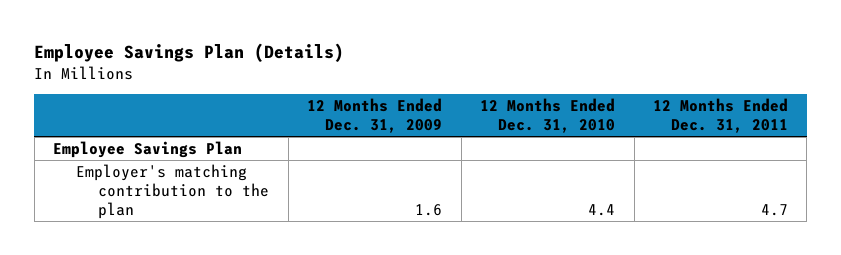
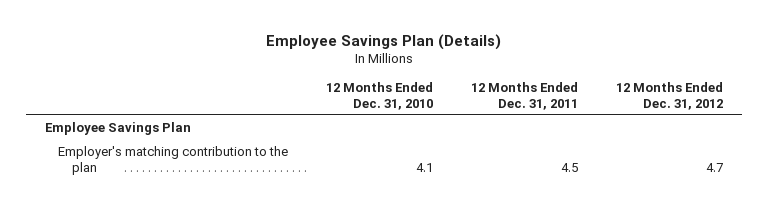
[307,98,443,134] 12 Months Ended Dec. 31, 2009 -> none
none -> [615,82,723,110] 12 Months Ended Dec. 31, 2012
[588,203,616,216] 4.4 -> [416,162,434,172] 4.1
[761,203,789,216] 4.7 -> [561,162,579,172] 4.5

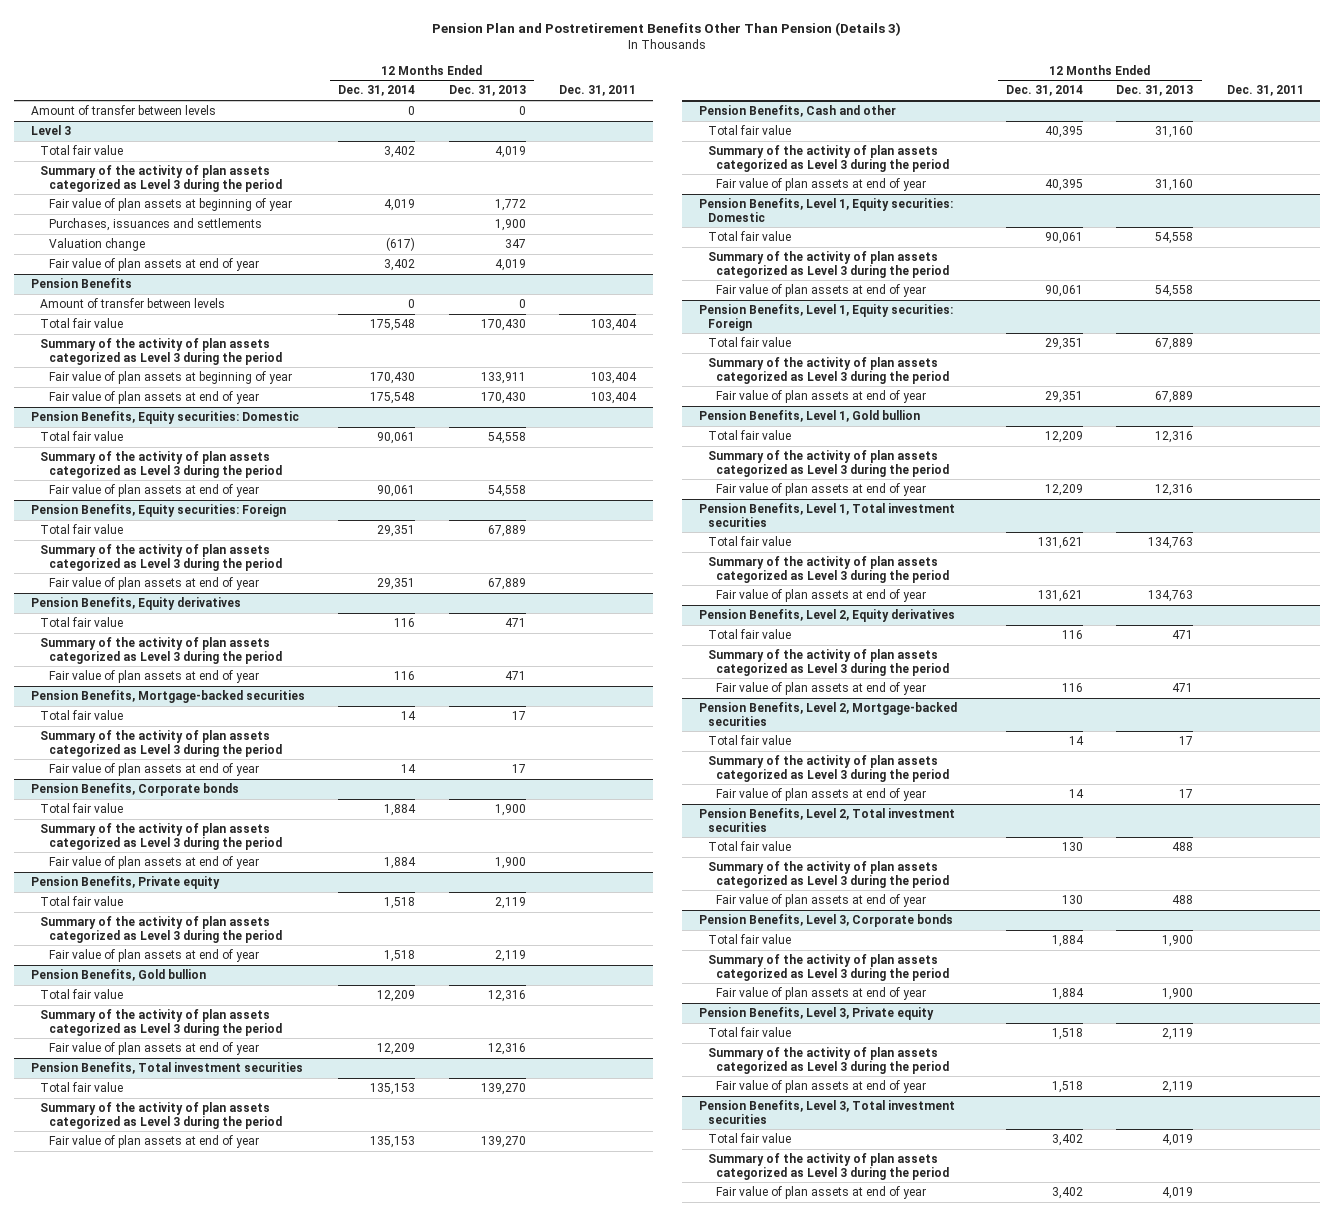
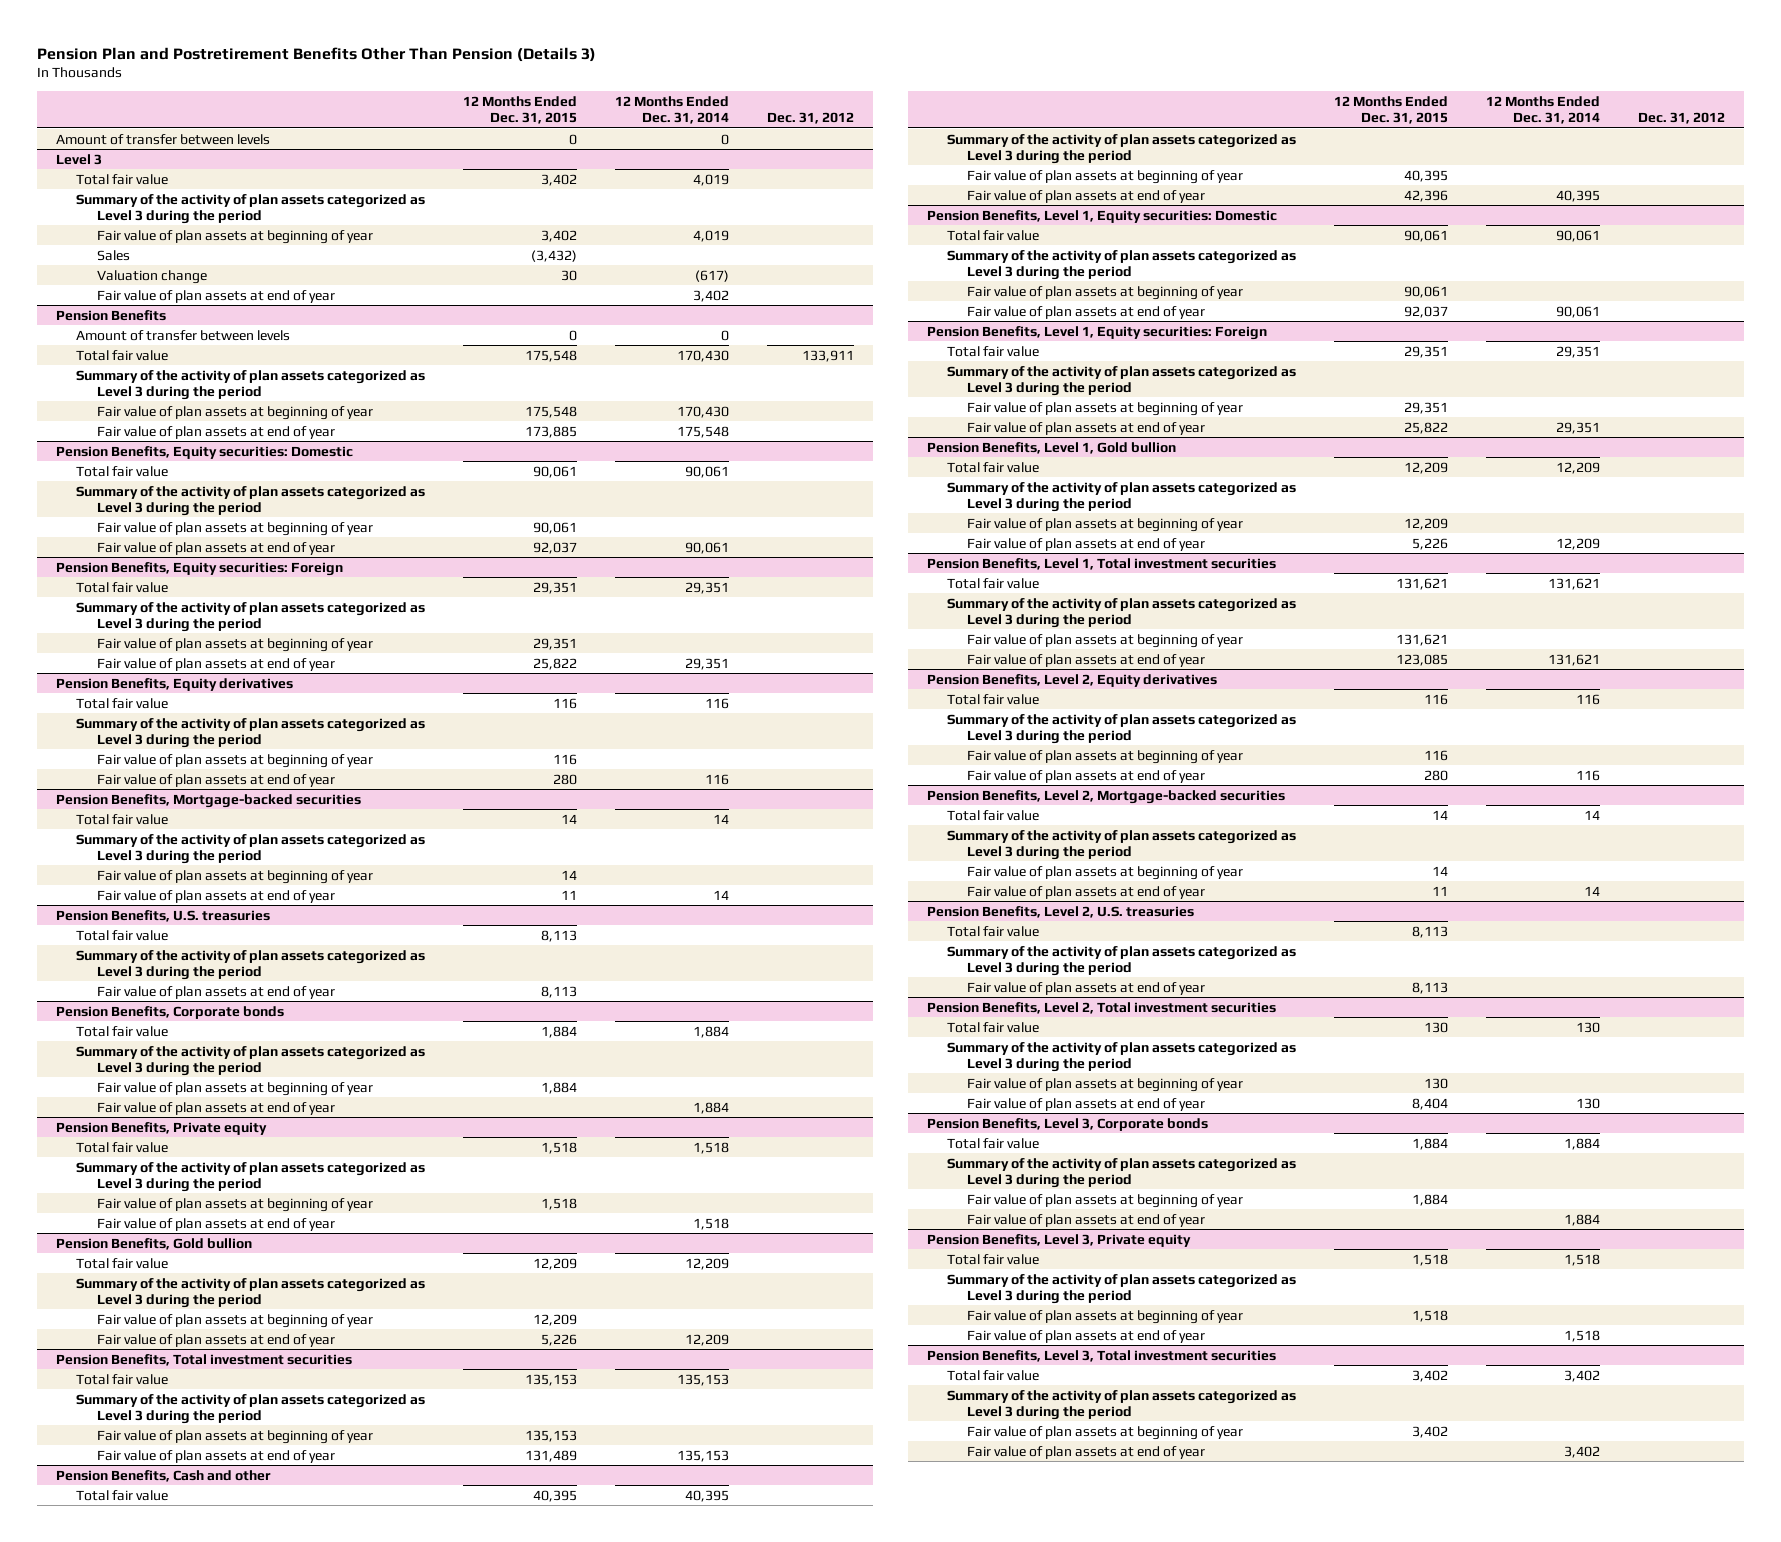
[448,85,526,97] Dec. 31, 2013 -> none
[558,85,636,97] Dec. 31, 2011 -> none
none -> [463,95,578,125] 12 Months Ended Dec. 31, 2015
none -> [767,112,855,125] Dec. 31, 2012
[384,146,416,159] 3,402 -> [693,173,730,186] 4,019
[48,218,262,232] Purchases, issuances and settlements -> [96,249,130,261] Sales
[370,319,416,332] 175,548 -> [677,349,730,362] 170,430
none -> [96,521,373,536] Fair value of plan assets at beginning of year
none -> [96,637,373,652] Fair value of plan assets at beginning of year
none -> [96,753,373,768] Fair value of plan assets at beginning of year
none -> [96,869,373,884] Fair value of plan assets at beginning of year
none -> [56,909,271,922] Pension Benefits, U.S. treasuries
none -> [76,929,169,941] Total fair value
none -> [76,949,426,980] Summary of the activity of plan assets categorized as Level 3 during the period
none -> [96,985,335,999] Fair value of plan assets at end of year
none -> [96,1081,373,1096] Fair value of plan assets at beginning of year
none -> [96,1197,373,1212] Fair value of plan assets at beginning of year
none -> [96,1313,373,1328] Fair value of plan assets at beginning of year
none -> [96,1429,373,1444] Fair value of plan assets at beginning of year
none -> [967,169,1244,184] Fair value of plan assets at beginning of year
none -> [967,285,1244,300] Fair value of plan assets at beginning of year
none -> [967,401,1244,416] Fair value of plan assets at beginning of year
none -> [967,517,1244,532] Fair value of plan assets at beginning of year
none -> [967,633,1244,648] Fair value of plan assets at beginning of year
none -> [967,749,1244,764] Fair value of plan assets at beginning of year
none -> [967,865,1244,880] Fair value of plan assets at beginning of year
none -> [927,905,1195,918] Pension Benefits, Level 2, U.S. treasuries
none -> [947,925,1040,937] Total fair value
none -> [947,945,1297,976] Summary of the activity of plan assets categorized as Level 3 during the period
none -> [967,981,1206,995] Fair value of plan assets at end of year
none -> [967,1077,1244,1092] Fair value of plan assets at beginning of year
none -> [967,1193,1244,1208] Fair value of plan assets at beginning of year
none -> [967,1309,1244,1324] Fair value of plan assets at beginning of year
none -> [967,1425,1244,1440] Fair value of plan assets at beginning of year

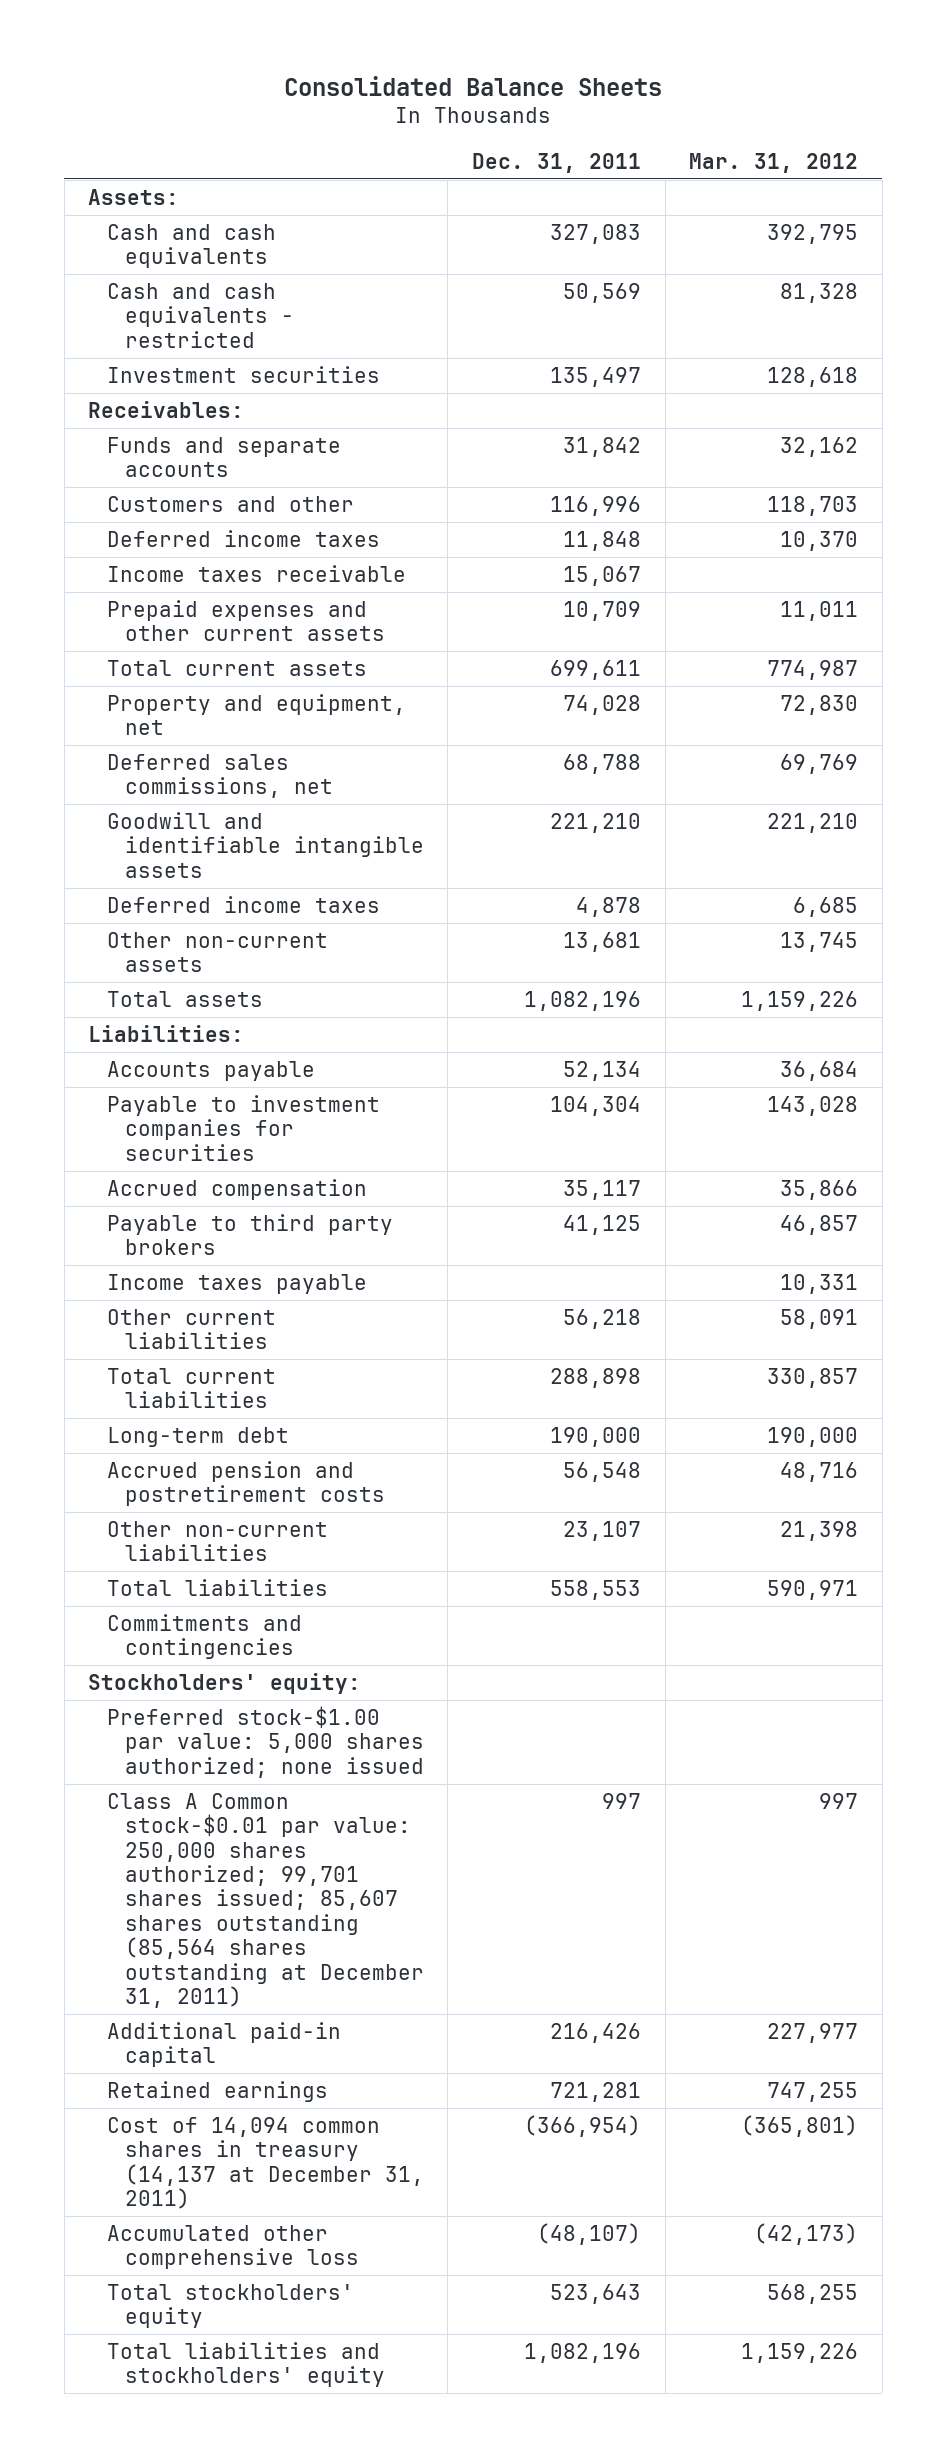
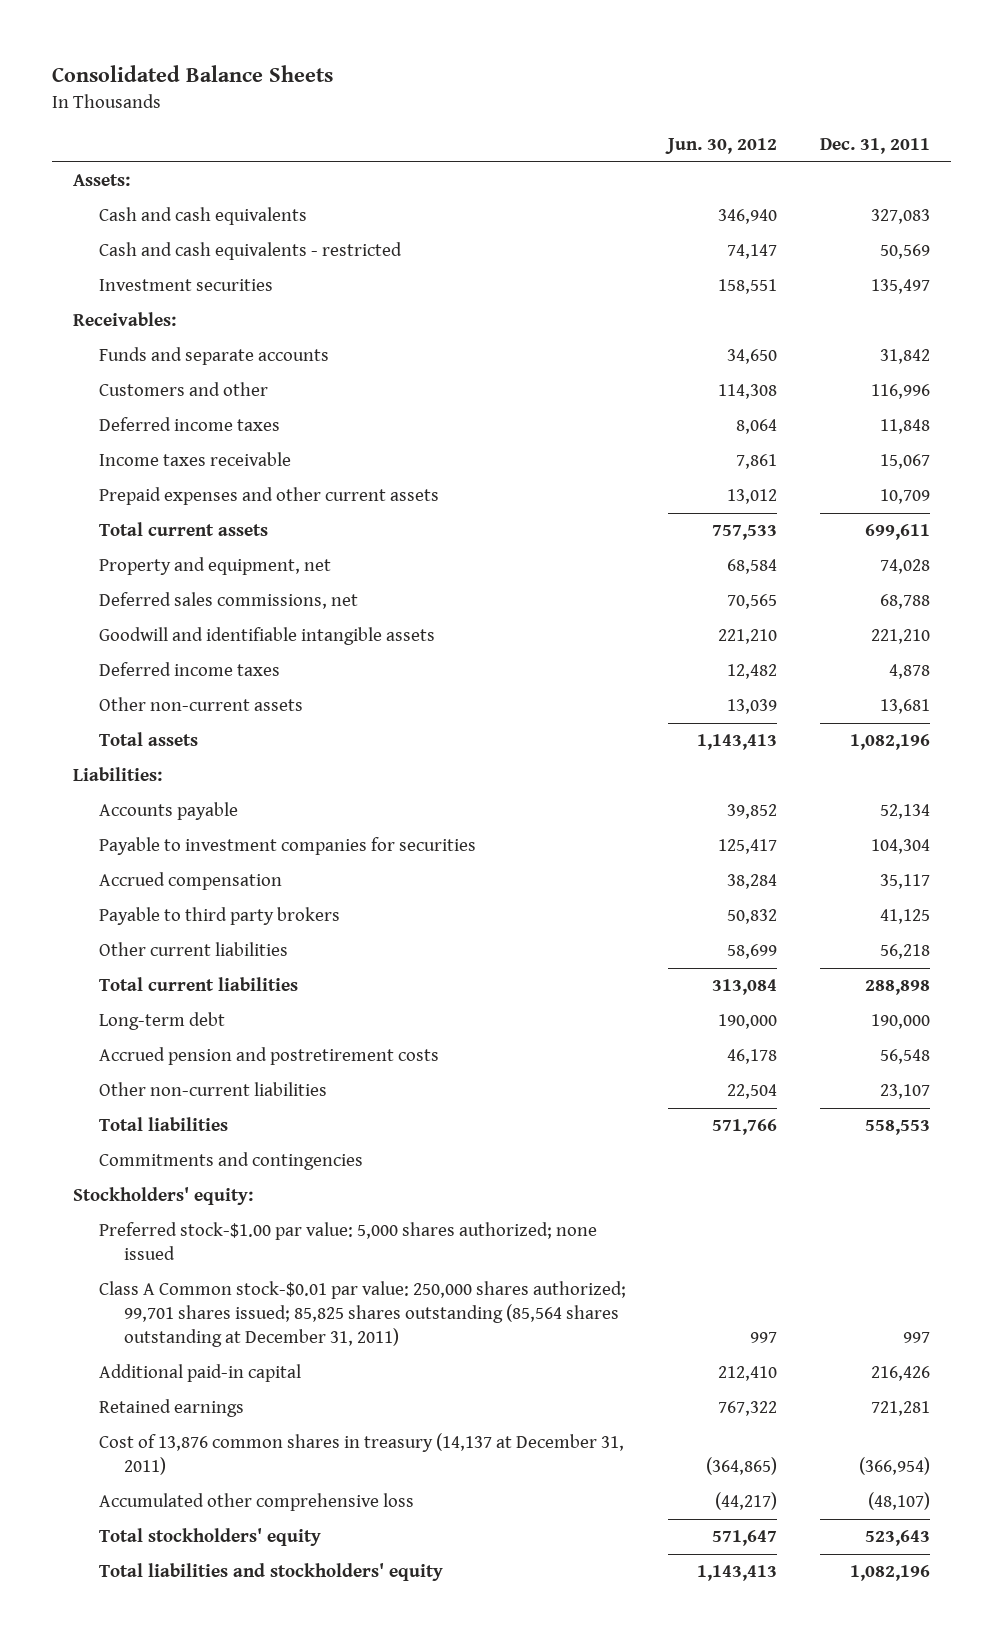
[689,152,859,173] Mar. 31, 2012 -> none
none -> [665,138,778,155] Jun. 30, 2012
[106,1273,367,1294] Income taxes payable -> none
[106,1792,424,2009] Class A Common stock-$0.01 par value: 250,000 shares authorized; 99,701 shares issued; 85,607 shares outstanding (85,564 shares outstanding at December 31, 2011) -> [98,1281,626,1348] Class A Common stock-$0.01 par value: 250,000 shares authorized; 99,701 shares issued; 85,825 shares outstanding (85,564 shares outstanding at December 31, 2011)
[106,2116,424,2210] Cost of 14,094 common shares in treasury (14,137 at December 31, 2011) -> [98,1433,624,1476] Cost of 13,876 common shares in treasury (14,137 at December 31, 2011)

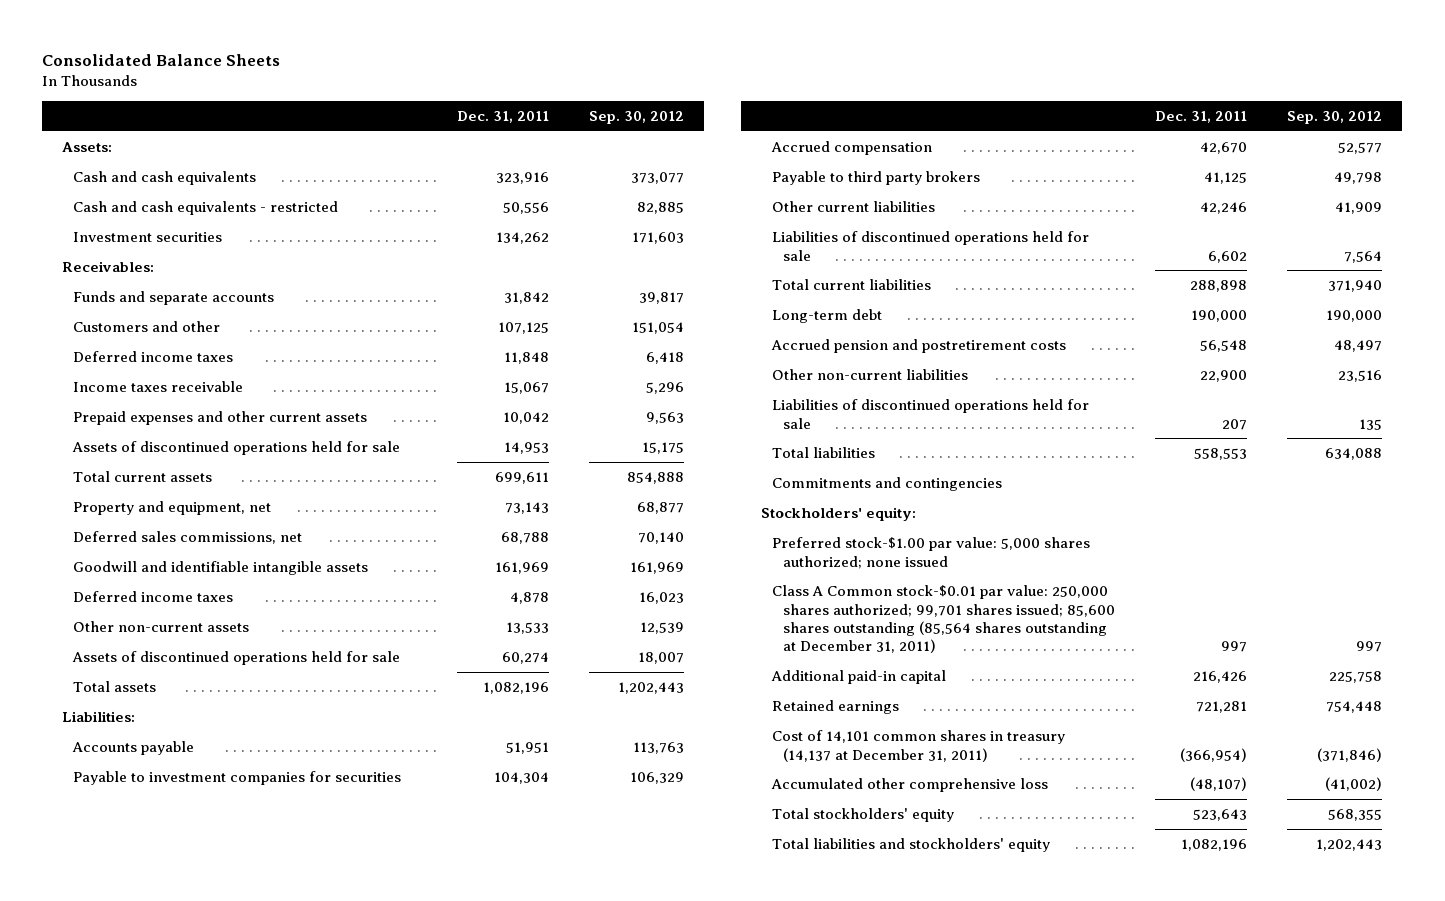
[665,138,778,155] Jun. 30, 2012 -> none
none -> [588,111,684,125] Sep. 30, 2012
[870,209,930,225] 327,083 -> [495,172,549,185] 323,916
[879,244,930,260] 50,569 -> [502,202,549,215] 50,556
[870,279,930,295] 135,497 -> [495,232,549,245] 134,262
[870,384,930,400] 116,996 -> [497,322,549,335] 107,125
[879,489,930,505] 10,709 -> [502,412,549,425] 10,042
none -> [72,441,401,456] Assets of discontinued operations held for sale
[879,559,930,575] 74,028 -> [504,502,549,515] 73,143
[870,629,930,645] 221,210 -> [494,562,549,575] 161,969
[879,699,930,715] 13,681 -> [505,622,549,635] 13,533
none -> [72,651,401,666] Assets of discontinued operations held for sale
[879,804,930,820] 52,134 -> [505,742,549,755] 51,951
[879,874,930,890] 35,117 -> [1200,142,1248,155] 42,670
[879,944,930,960] 56,218 -> [1200,202,1248,215] 42,246
none -> [772,231,1090,261] Liabilities of discontinued operations held for sale
[879,1084,930,1100] 23,107 -> [1200,370,1248,383] 22,900
none -> [772,399,1090,429] Liabilities of discontinued operations held for sale
[98,1281,626,1348] Class A Common stock-$0.01 par value: 250,000 shares authorized; 99,701 shares issued; 85,825 shares outstanding (85,564 shares outstanding at December 31, 2011) -> [772,585,1116,654] Class A Common stock-$0.01 par value: 250,000 shares authorized; 99,701 shares issued; 85,600 shares outstanding (85,564 shares outstanding at December 31, 2011)
[98,1433,624,1476] Cost of 13,876 common shares in treasury (14,137 at December 31, 2011) -> [772,730,1066,762] Cost of 14,101 common shares in treasury (14,137 at December 31, 2011)

